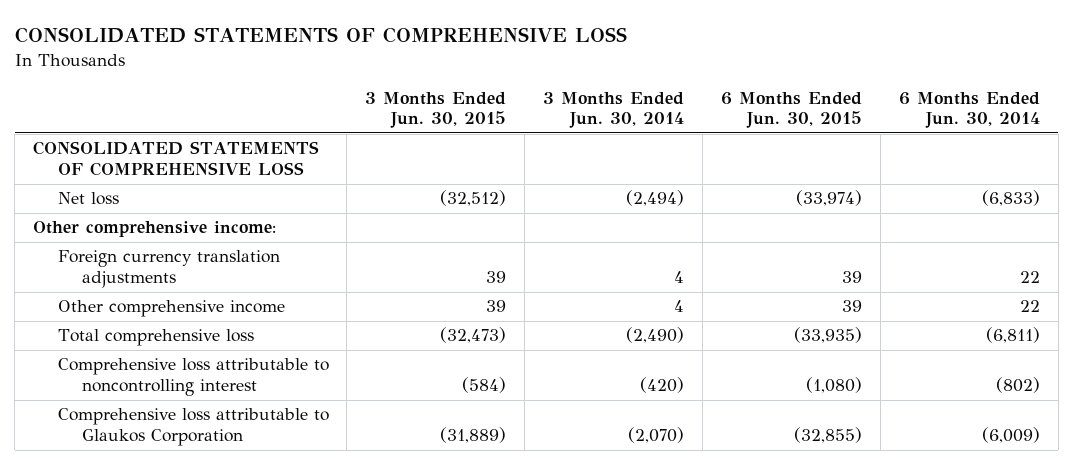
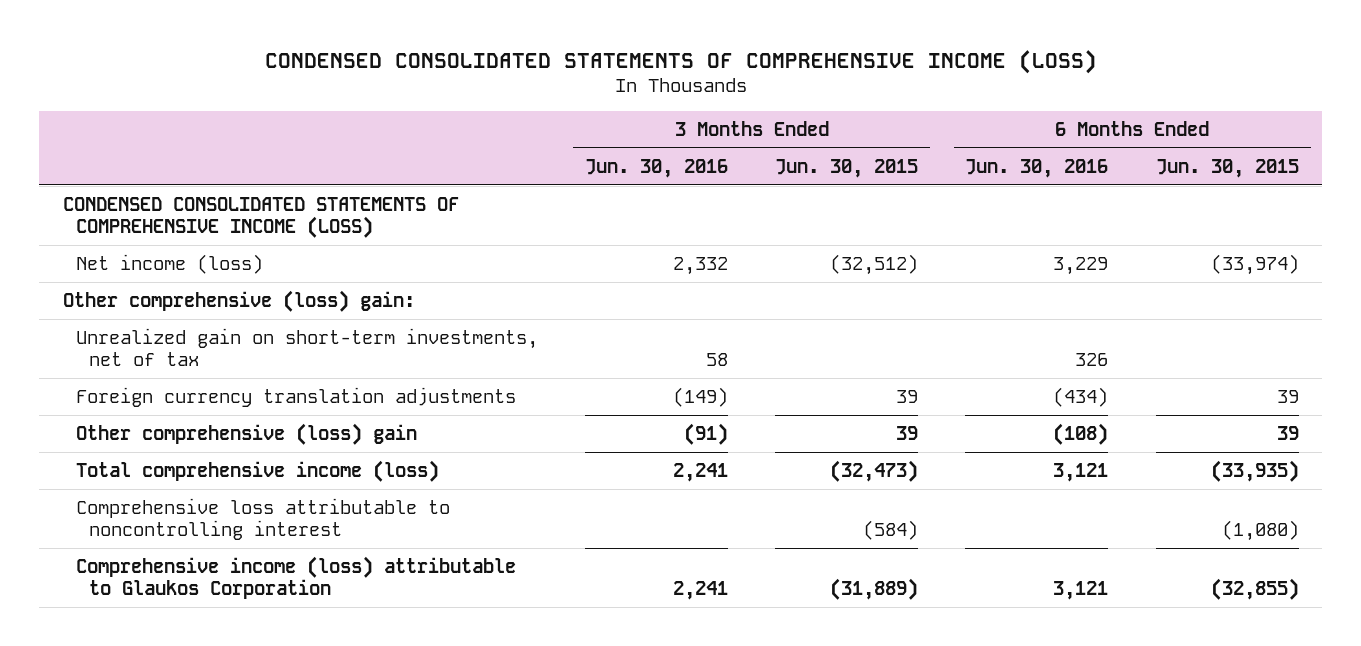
[14,26,627,43] CONSOLIDATED STATEMENTS OF COMPREHENSIVE LOSS -> [264,49,1097,74] CONDENSED CONSOLIDATED STATEMENTS OF COMPREHENSIVE INCOME (LOSS)
[543,91,685,129] 3 Months Ended Jun. 30, 2014 -> none
[899,91,1041,129] 6 Months Ended Jun. 30, 2014 -> none
none -> [585,158,729,178] Jun. 30, 2016
none -> [965,158,1109,178] Jun. 30, 2016
[33,141,320,177] CONSOLIDATED STATEMENTS OF COMPREHENSIVE LOSS -> [62,196,459,239] CONDENSED CONSOLIDATED STATEMENTS OF COMPREHENSIVE INCOME (LOSS)
[57,192,119,206] Net loss -> [75,253,263,274] Net income (loss)
[33,221,277,238] Other comprehensive income: -> [62,289,415,312] Other comprehensive (loss) gain:
none -> [75,327,538,367] Unrealized gain on short-term investments, net of tax
[57,300,285,318] Other comprehensive income -> [75,422,417,445] Other comprehensive (loss) gain
[57,329,254,347] Total comprehensive loss -> [75,459,439,482] Total comprehensive income (loss)
[57,408,329,447] Comprehensive loss attributable to Glaukos Corporation -> [75,555,516,600] Comprehensive income (loss) attributable to Glaukos Corporation

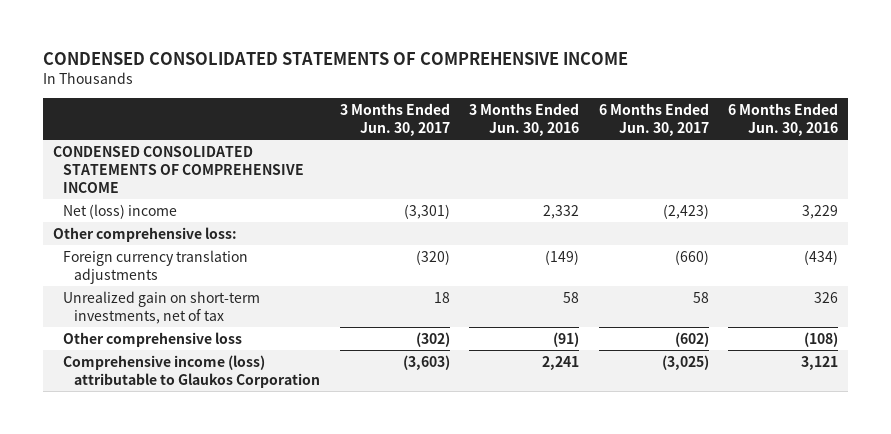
[264,49,1097,74] CONDENSED CONSOLIDATED STATEMENTS OF COMPREHENSIVE INCOME (LOSS) -> [42,51,628,65] CONDENSED CONSOLIDATED STATEMENTS OF COMPREHENSIVE INCOME
[775,158,919,178] Jun. 30, 2015 -> none
[1155,158,1299,178] Jun. 30, 2015 -> none
none -> [339,102,450,137] 3 Months Ended Jun. 30, 2017
none -> [598,102,709,137] 6 Months Ended Jun. 30, 2017
[62,196,459,239] CONDENSED CONSOLIDATED STATEMENTS OF COMPREHENSIVE INCOME (LOSS) -> [52,145,305,193] CONDENSED CONSOLIDATED STATEMENTS OF COMPREHENSIVE INCOME
[75,253,263,274] Net income (loss) -> [63,203,178,219] Net (loss) income
[62,289,415,312] Other comprehensive (loss) gain: -> [52,226,237,242] Other comprehensive loss:
[75,459,439,482] Total comprehensive income (loss) -> none
[75,497,450,541] Comprehensive loss attributable to noncontrolling interest -> none
[75,327,538,367] Unrealized gain on short-term investments, net of tax -> [63,290,261,324] Unrealized gain on short-term investments, net of tax
[75,422,417,445] Other comprehensive (loss) gain -> [63,331,243,347] Other comprehensive loss

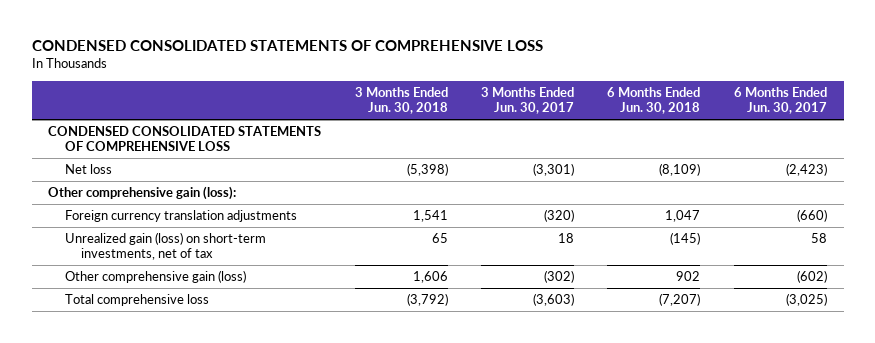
[42,51,628,65] CONDENSED CONSOLIDATED STATEMENTS OF COMPREHENSIVE INCOME -> [31,40,543,52] CONDENSED CONSOLIDATED STATEMENTS OF COMPREHENSIVE LOSS
[469,102,580,137] 3 Months Ended Jun. 30, 2016 -> none
[728,102,839,137] 6 Months Ended Jun. 30, 2016 -> none
none -> [354,87,448,114] 3 Months Ended Jun. 30, 2018
none -> [607,87,701,114] 6 Months Ended Jun. 30, 2018
[52,145,305,193] CONDENSED CONSOLIDATED STATEMENTS OF COMPREHENSIVE INCOME -> [48,126,322,151] CONDENSED CONSOLIDATED STATEMENTS OF COMPREHENSIVE LOSS
[63,203,178,219] Net (loss) income -> [64,164,112,175] Net loss
[52,226,237,242] Other comprehensive loss: -> [48,186,237,201] Other comprehensive gain (loss):
[63,290,261,324] Unrealized gain on short-term investments, net of tax -> [64,232,266,260] Unrealized gain (loss) on short-term investments, net of tax
[63,331,243,347] Other comprehensive loss -> [64,270,246,284] Other comprehensive gain (loss)
[63,354,321,388] Comprehensive income (loss) attributable to Glaukos Corporation -> [64,294,209,307] Total comprehensive loss

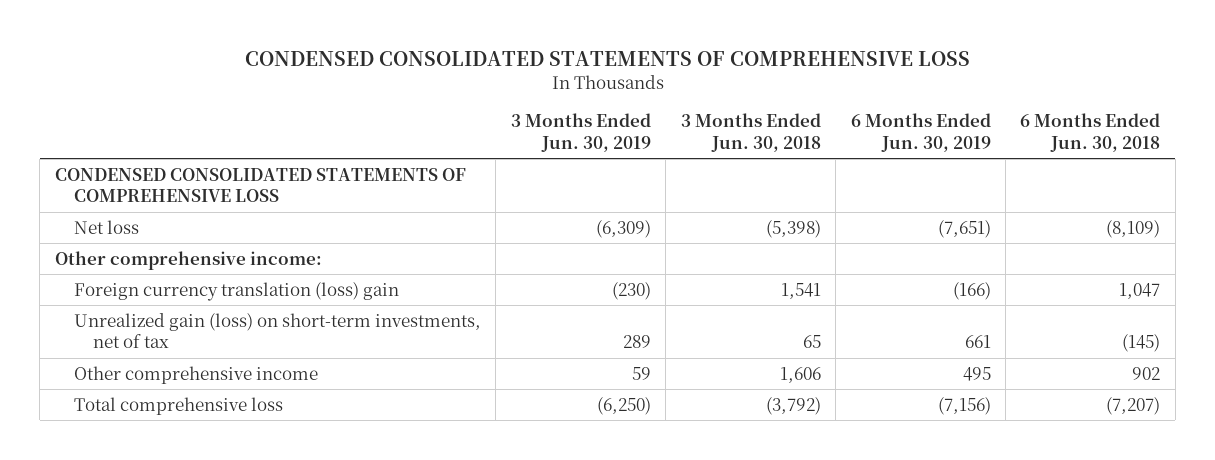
[481,87,575,114] 3 Months Ended Jun. 30, 2017 -> none
[733,87,827,114] 6 Months Ended Jun. 30, 2017 -> none
none -> [510,113,651,152] 3 Months Ended Jun. 30, 2019
none -> [850,113,991,152] 6 Months Ended Jun. 30, 2019
[48,186,237,201] Other comprehensive gain (loss): -> [54,250,322,270] Other comprehensive income:
[64,210,297,223] Foreign currency translation adjustments -> [73,281,399,301] Foreign currency translation (loss) gain
[64,270,246,284] Other comprehensive gain (loss) -> [73,365,318,384] Other comprehensive income

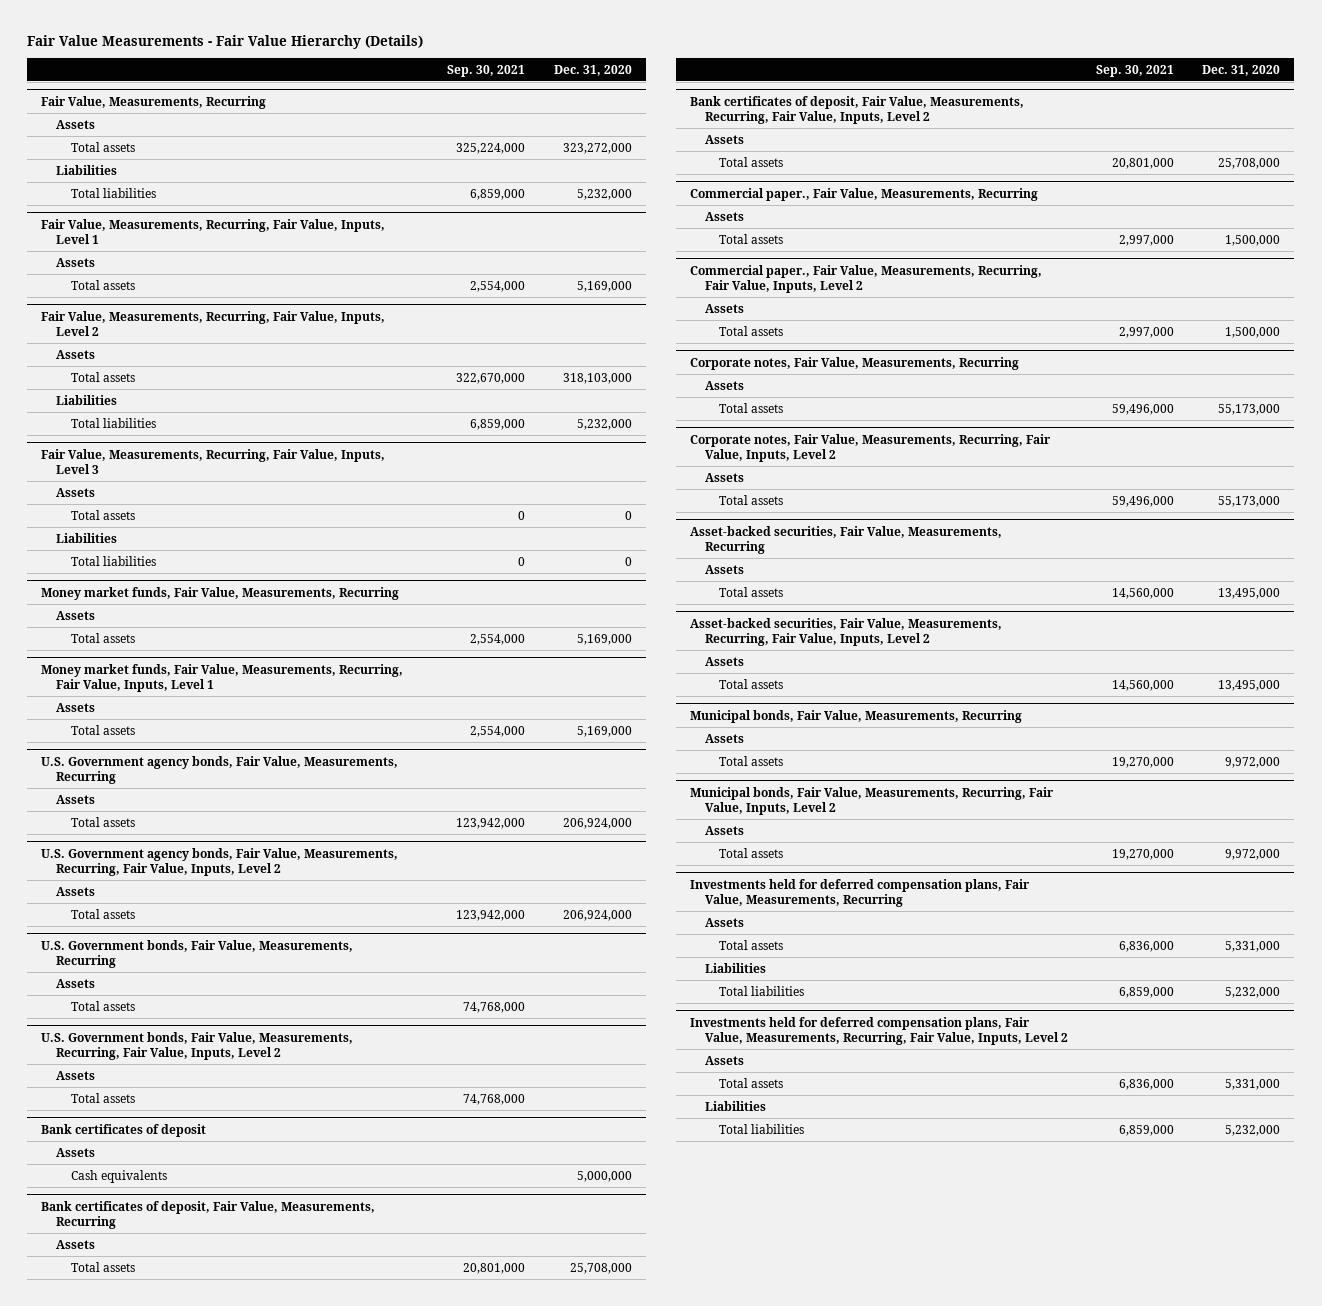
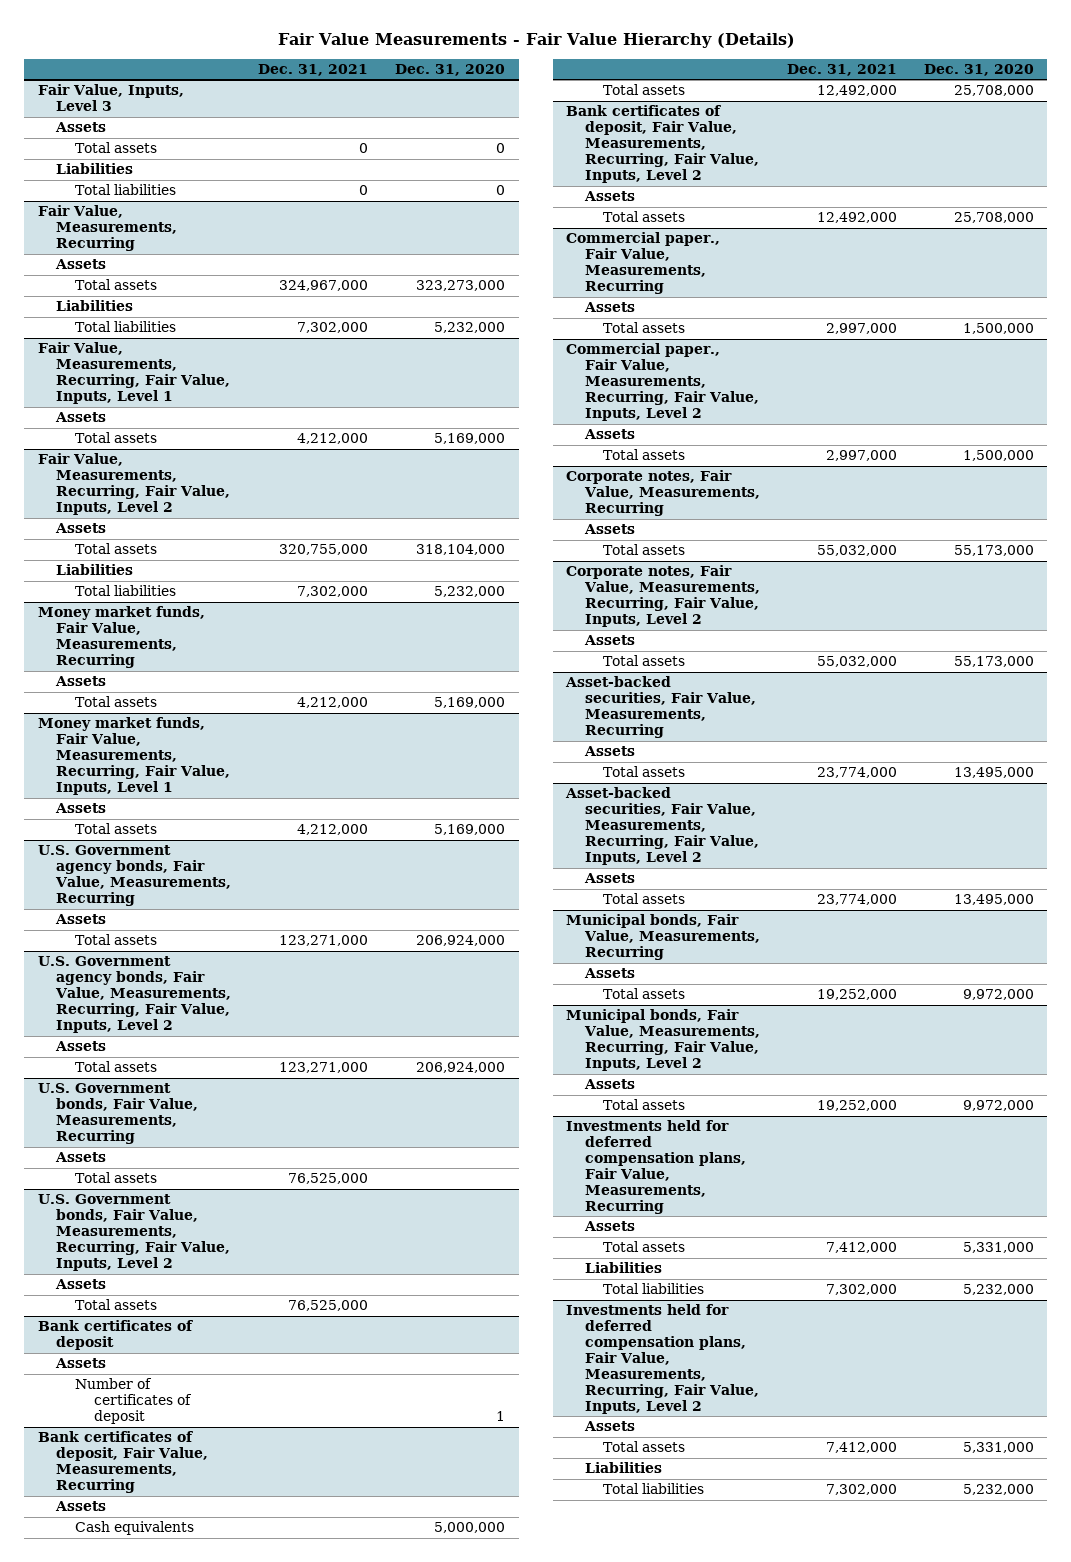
[447,64,526,77] Sep. 30, 2021 -> none
none -> [258,63,369,76] Dec. 31, 2021
none -> [37,84,184,112] Fair Value, Inputs, Level 3
none -> [55,122,107,133] Assets
none -> [75,142,158,154] Total assets
none -> [56,163,134,175] Liabilities
none -> [75,184,177,196] Total liabilities
[562,142,632,154] 323,272,000 -> [416,280,506,292] 323,273,000
[562,372,632,384] 318,103,000 -> [416,544,506,556] 318,104,000
[41,448,386,474] Fair Value, Measurements, Recurring, Fair Value, Inputs, Level 3 -> none
[56,487,96,497] Assets -> none
[70,509,135,520] Total assets -> none
[56,532,118,543] Liabilities -> none
[70,555,156,566] Total liabilities -> none
[70,1169,167,1183] Cash equivalents -> none
none -> [75,1378,192,1425] Number of certificates of deposit
none -> [75,1521,195,1536] Cash equivalents

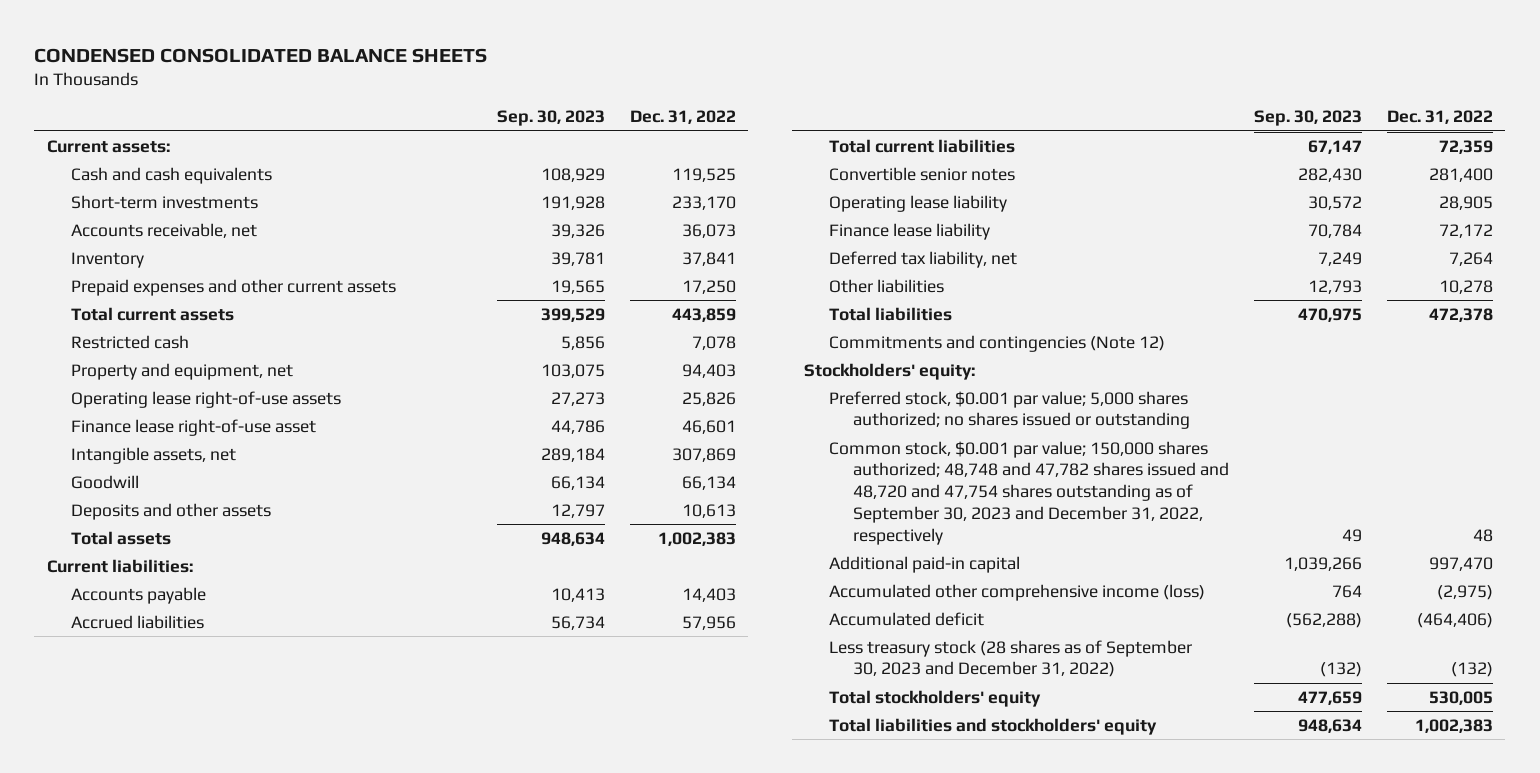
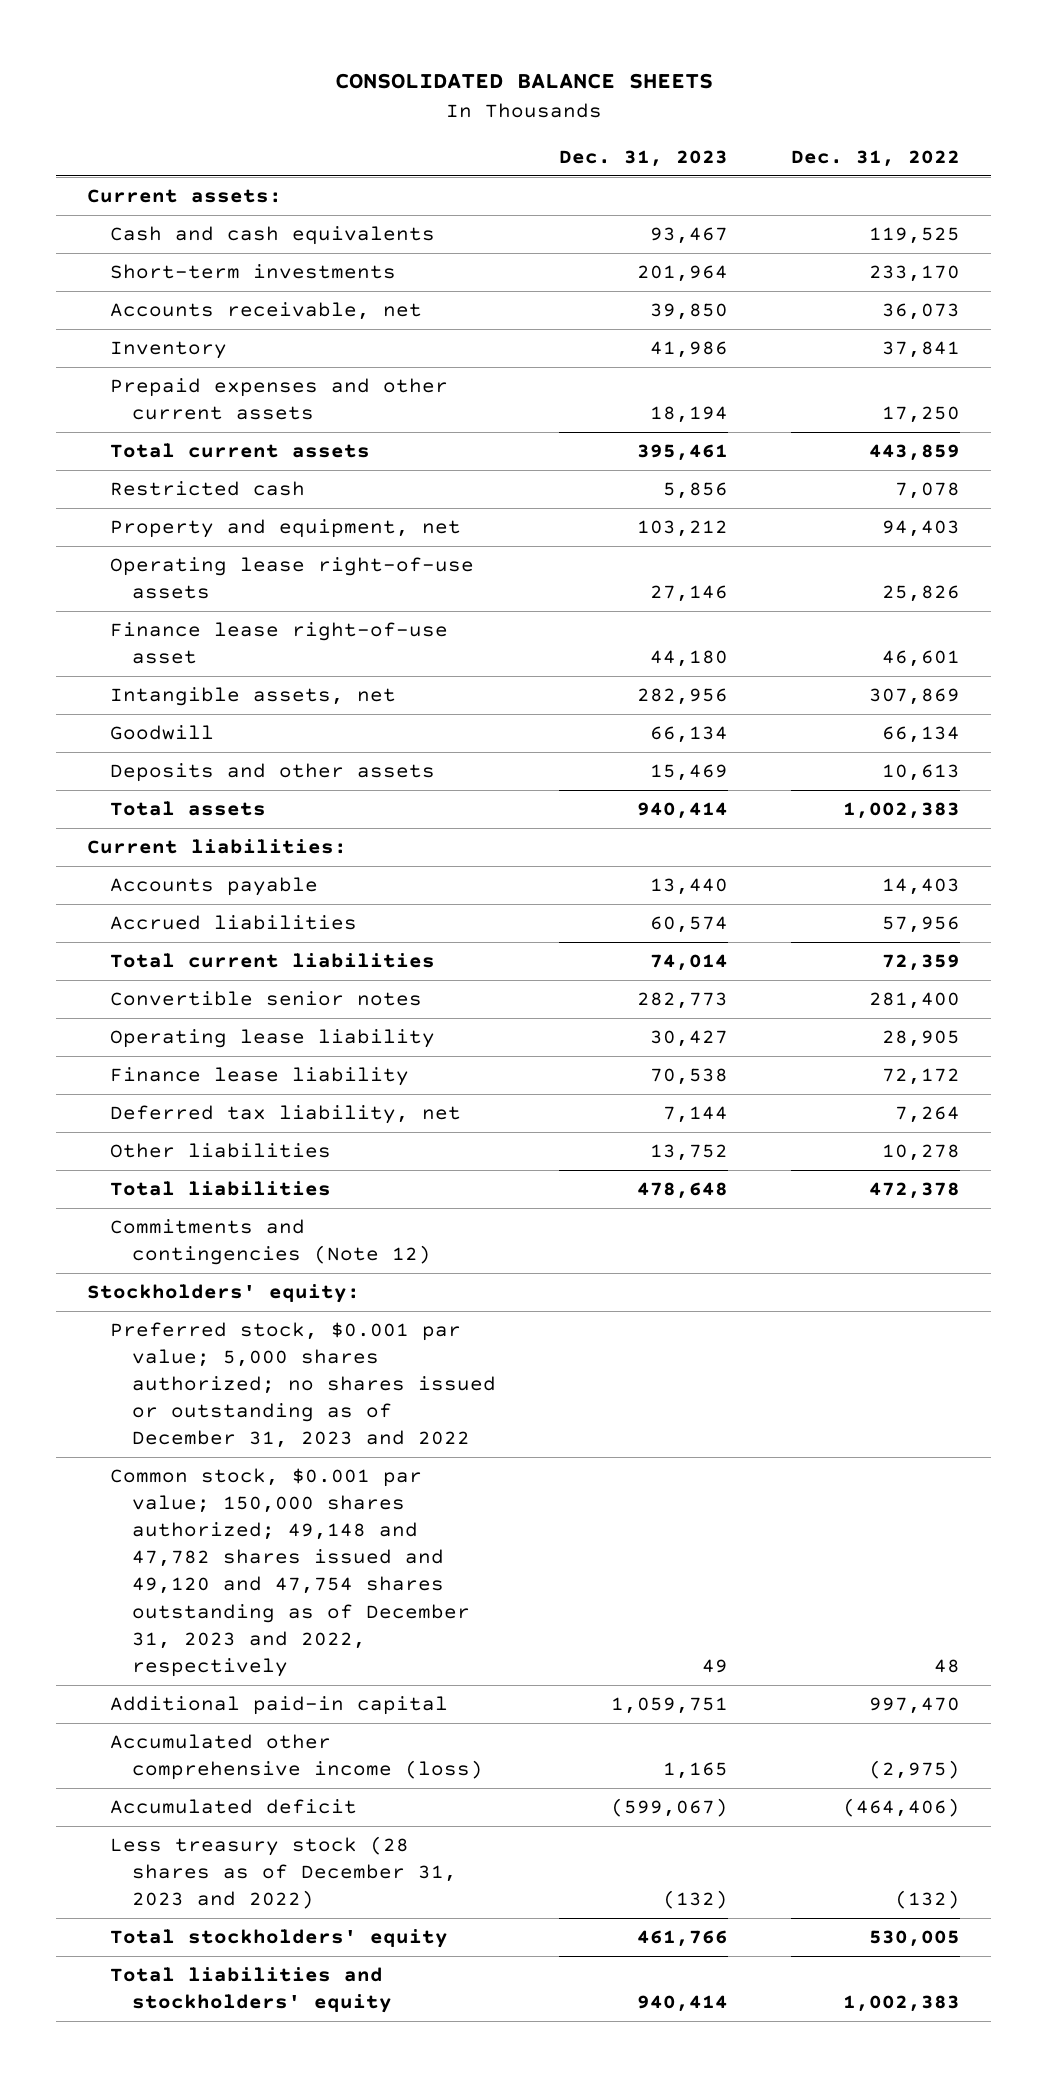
[34,47,488,63] CONDENSED CONSOLIDATED BALANCE SHEETS -> [334,73,713,90] CONSOLIDATED BALANCE SHEETS
[496,110,605,127] Sep. 30, 2023 -> none
none -> [559,150,729,168] Dec. 31, 2023
[828,390,1191,430] Preferred stock, $0.001 par value; 5,000 shares authorized; no shares issued or outstanding -> [109,1322,497,1449] Preferred stock, $0.001 par value; 5,000 shares authorized; no shares issued or outstanding as of December 31, 2023 and 2022
[828,440,1230,545] Common stock, $0.001 par value; 150,000 shares authorized; 48,748 and 47,782 shares issued and 48,720 and 47,754 shares outstanding as of September 30, 2023 and December 31, 2022, respectively -> [109,1468,471,1677] Common stock, $0.001 par value; 150,000 shares authorized; 49,148 and 47,782 shares issued and 49,120 and 47,754 shares outstanding as of December 31, 2023 and 2022, respectively
[828,639,1192,678] Less treasury stock (28 shares as of September 30, 2023 and December 31, 2022) -> [109,1836,458,1910] Less treasury stock (28 shares as of December 31, 2023 and 2022)

